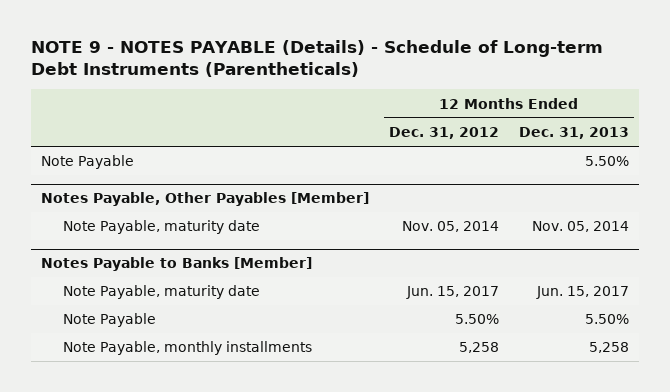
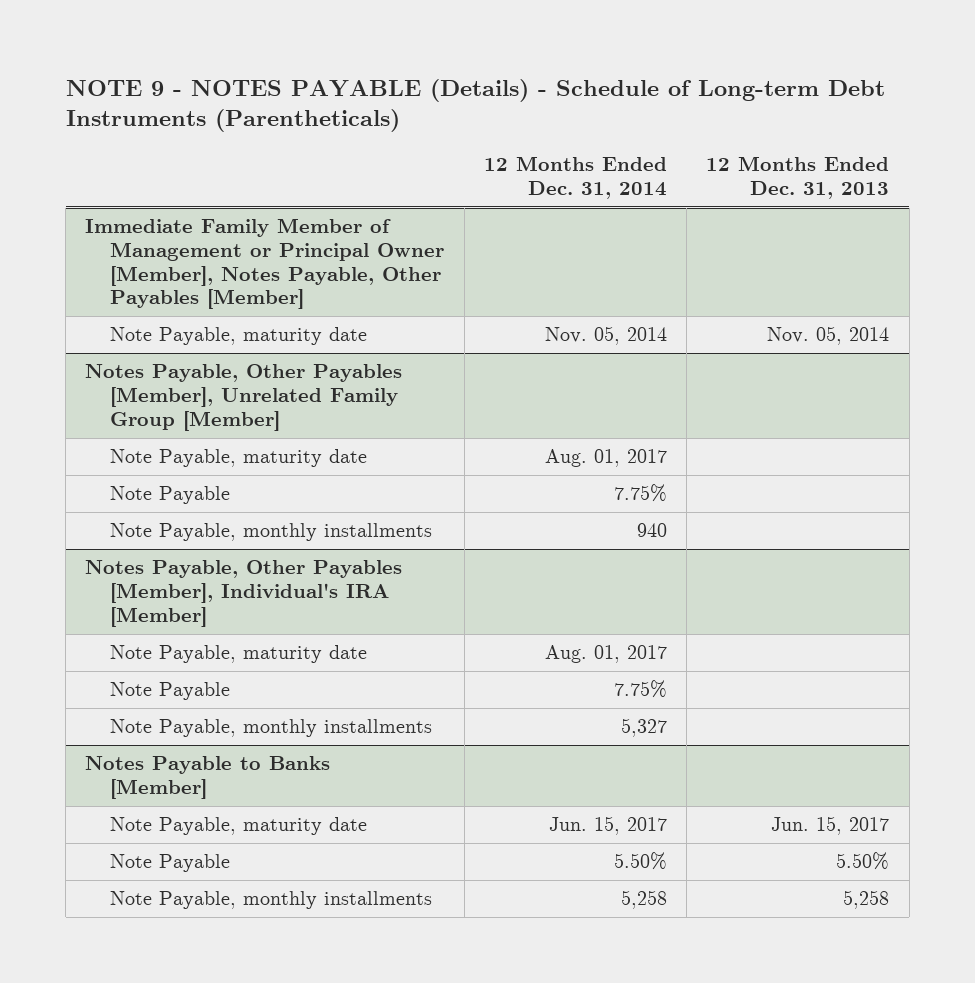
[388,127,499,140] Dec. 31, 2012 -> none
none -> [483,156,667,200] 12 Months Ended Dec. 31, 2014
[40,155,134,170] Note Payable -> none
[40,192,369,207] Notes Payable, Other Payables [Member] -> [85,218,445,310] Immediate Family Member of Management or Principal Owner [Member], Notes Payable, Other Payables [Member]
none -> [85,364,403,431] Notes Payable, Other Payables [Member], Unrelated Family Group [Member]
none -> [110,449,368,468] Note Payable, maturity date
none -> [110,486,231,505] Note Payable
none -> [110,523,433,542] Note Payable, monthly installments
none -> [85,560,403,627] Notes Payable, Other Payables [Member], Individual's IRA [Member]
none -> [110,645,368,664] Note Payable, maturity date
none -> [110,682,231,701] Note Payable
none -> [110,719,433,738] Note Payable, monthly installments

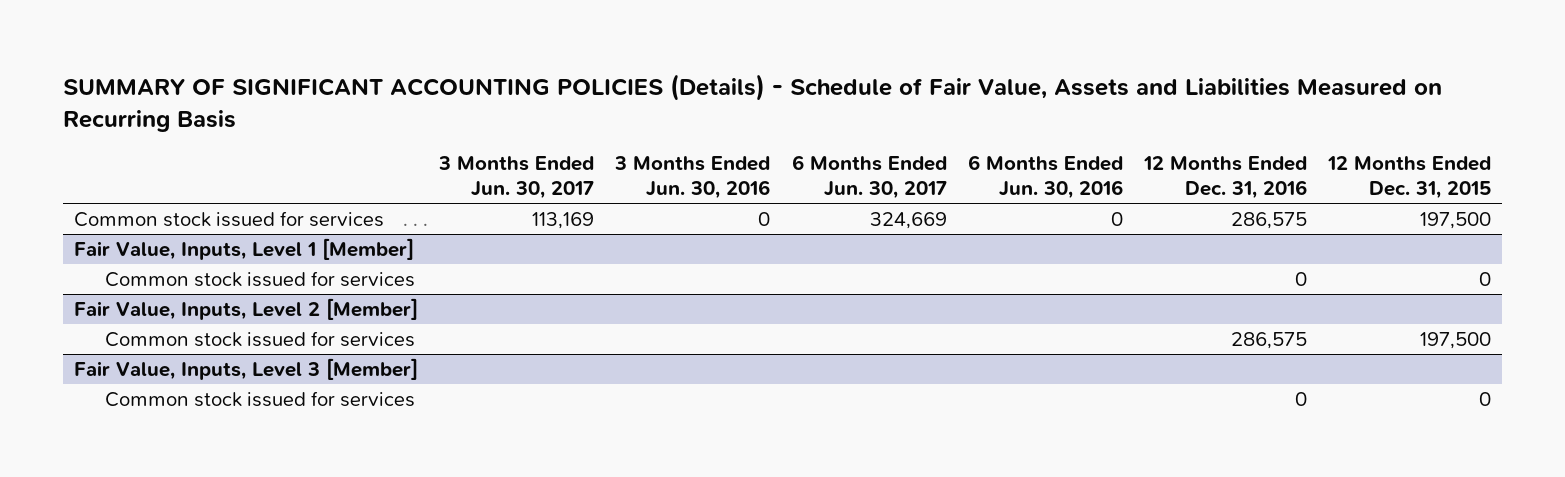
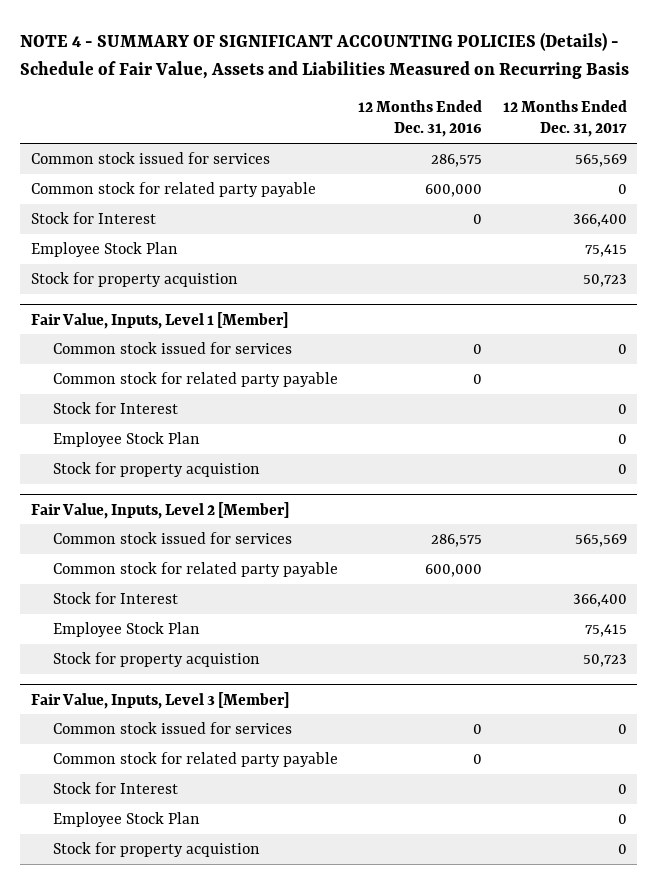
[62,74,1442,133] SUMMARY OF SIGNIFICANT ACCOUNTING POLICIES (Details) - Schedule of Fair Value, Assets and Liabilities Measured on Recurring Basis -> [20,32,630,79] NOTE 4 - SUMMARY OF SIGNIFICANT ACCOUNTING POLICIES (Details) - Schedule of Fair Value, Assets and Liabilities Measured on Recurring Basis
[437,156,594,200] 3 Months Ended Jun. 30, 2017 -> none
[614,156,771,200] 3 Months Ended Jun. 30, 2016 -> none
[791,155,947,200] 6 Months Ended Jun. 30, 2017 -> none
[967,155,1123,200] 6 Months Ended Jun. 30, 2016 -> none
[1327,156,1492,200] 12 Months Ended Dec. 31, 2015 -> none
none -> [503,100,628,138] 12 Months Ended Dec. 31, 2017
none -> [30,181,316,197] Common stock for related party payable
none -> [30,211,156,224] Stock for Interest
none -> [30,241,178,257] Employee Stock Plan
none -> [30,271,238,287] Stock for property acquistion
none -> [52,371,338,387] Common stock for related party payable
none -> [52,401,178,414] Stock for Interest
none -> [52,431,200,447] Employee Stock Plan
none -> [52,461,260,477] Stock for property acquistion
none -> [52,561,338,577] Common stock for related party payable
none -> [52,591,178,604] Stock for Interest
none -> [52,621,200,637] Employee Stock Plan
none -> [52,651,260,667] Stock for property acquistion
none -> [52,751,338,767] Common stock for related party payable
none -> [52,781,178,794] Stock for Interest
none -> [52,811,200,827] Employee Stock Plan
none -> [52,841,260,857] Stock for property acquistion

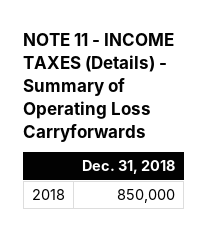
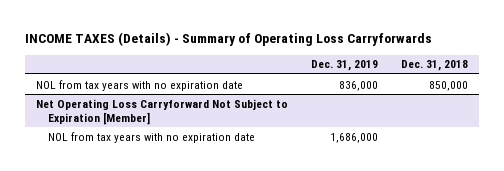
[23,33,175,142] NOTE 11 - INCOME TAXES (Details) - Summary of Operating Loss Carryforwards -> [25,32,433,47] INCOME TAXES (Details) - Summary of Operating Loss Carryforwards
none -> [310,60,378,72] Dec. 31, 2019
[31,188,65,200] 2018 -> [36,79,244,91] NOL from tax years with no expiration date
none -> [36,98,289,125] Net Operating Loss Carryforward Not Subject to Expiration [Member]
none -> [48,131,256,143] NOL from tax years with no expiration date

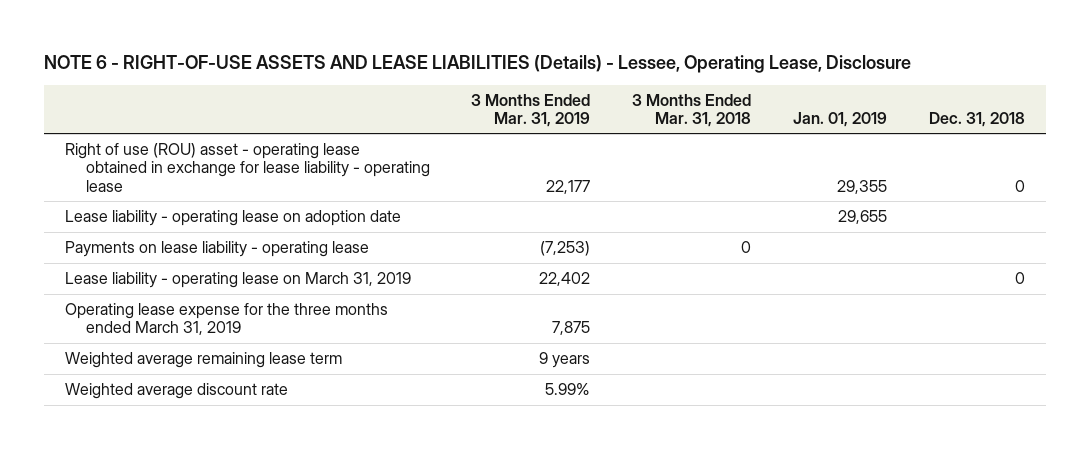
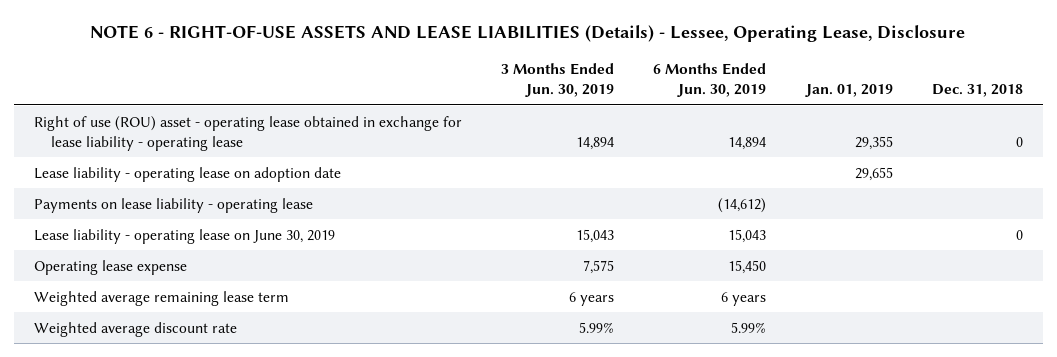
[471,93,591,127] 3 Months Ended Mar. 31, 2019 -> none
[632,93,752,127] 3 Months Ended Mar. 31, 2018 -> none
none -> [500,63,614,98] 3 Months Ended Jun. 30, 2019
none -> [653,63,767,98] 6 Months Ended Jun. 30, 2019
[65,272,412,289] Lease liability - operating lease on March 31, 2019 -> [33,228,335,244] Lease liability - operating lease on June 30, 2019
[65,303,389,336] Operating lease expense for the three months ended March 31, 2019 -> [33,259,187,275] Operating lease expense

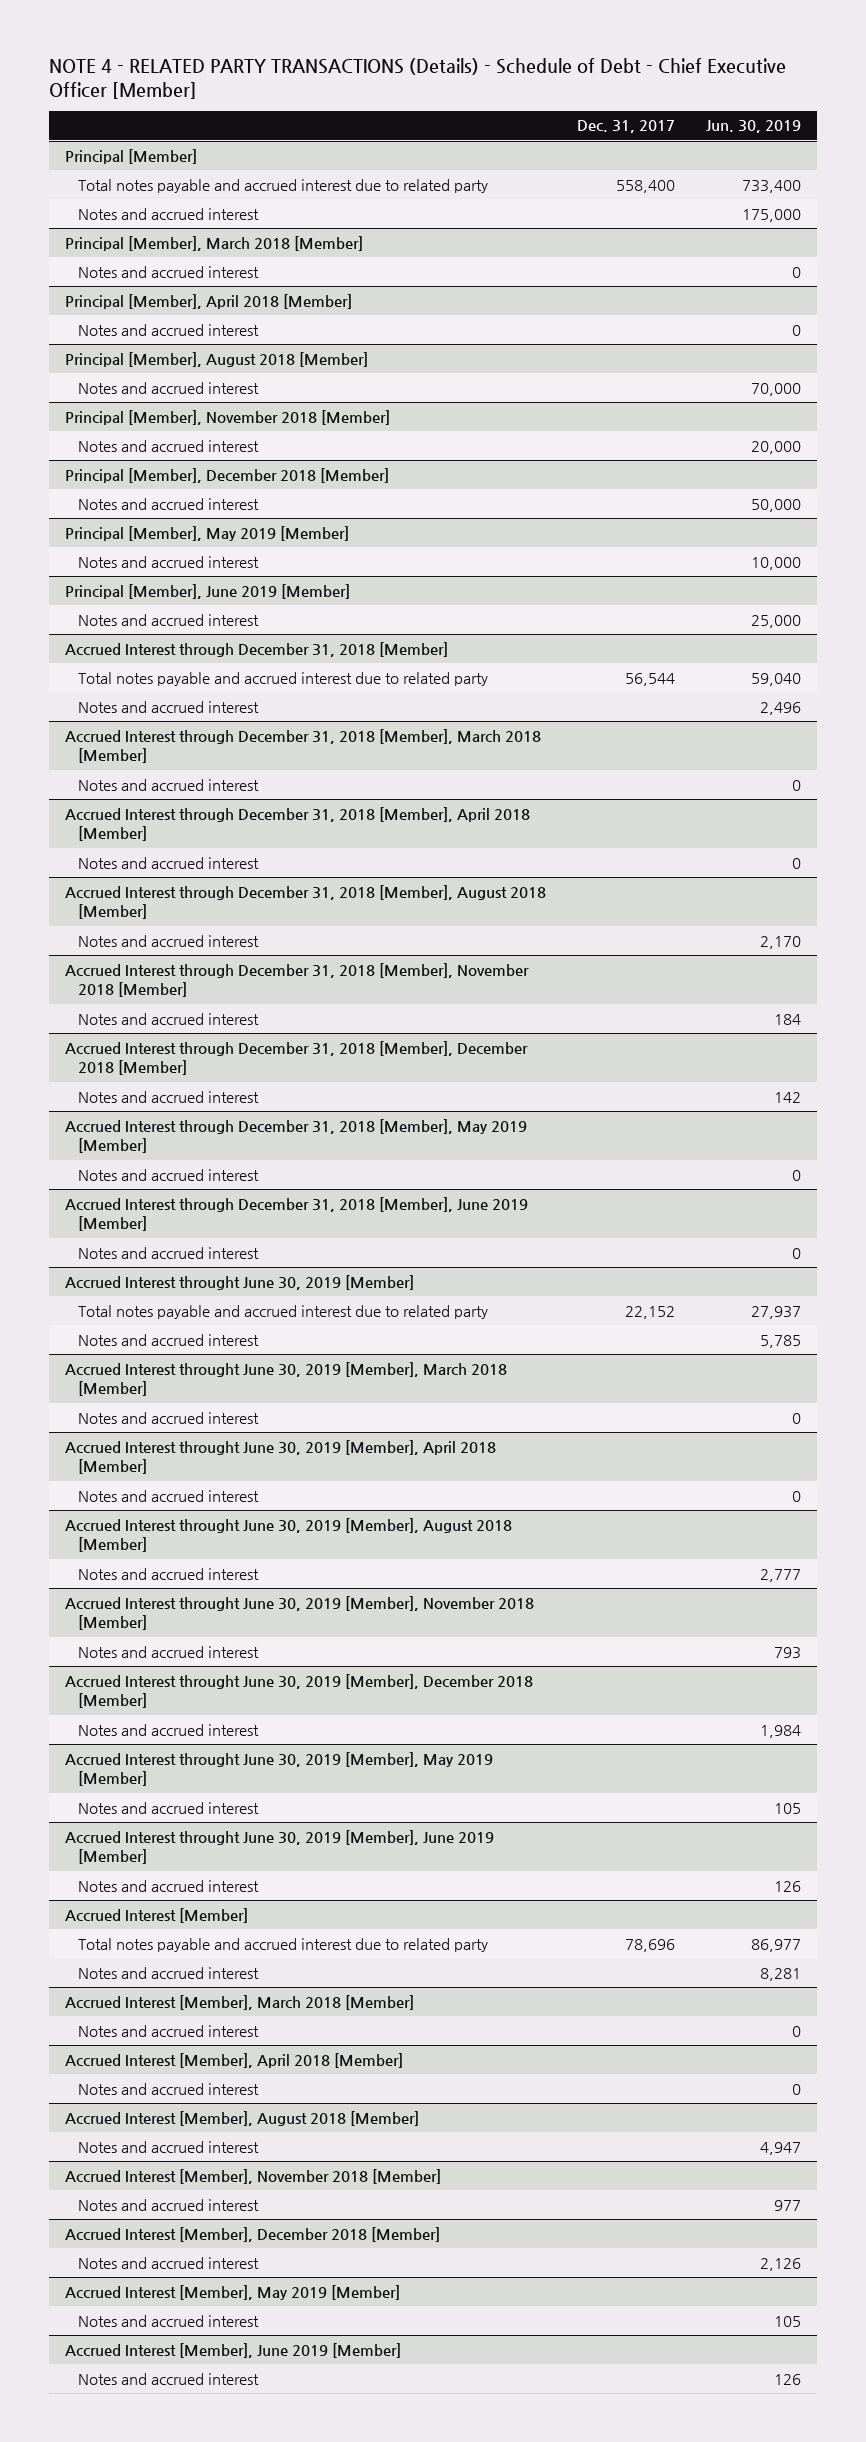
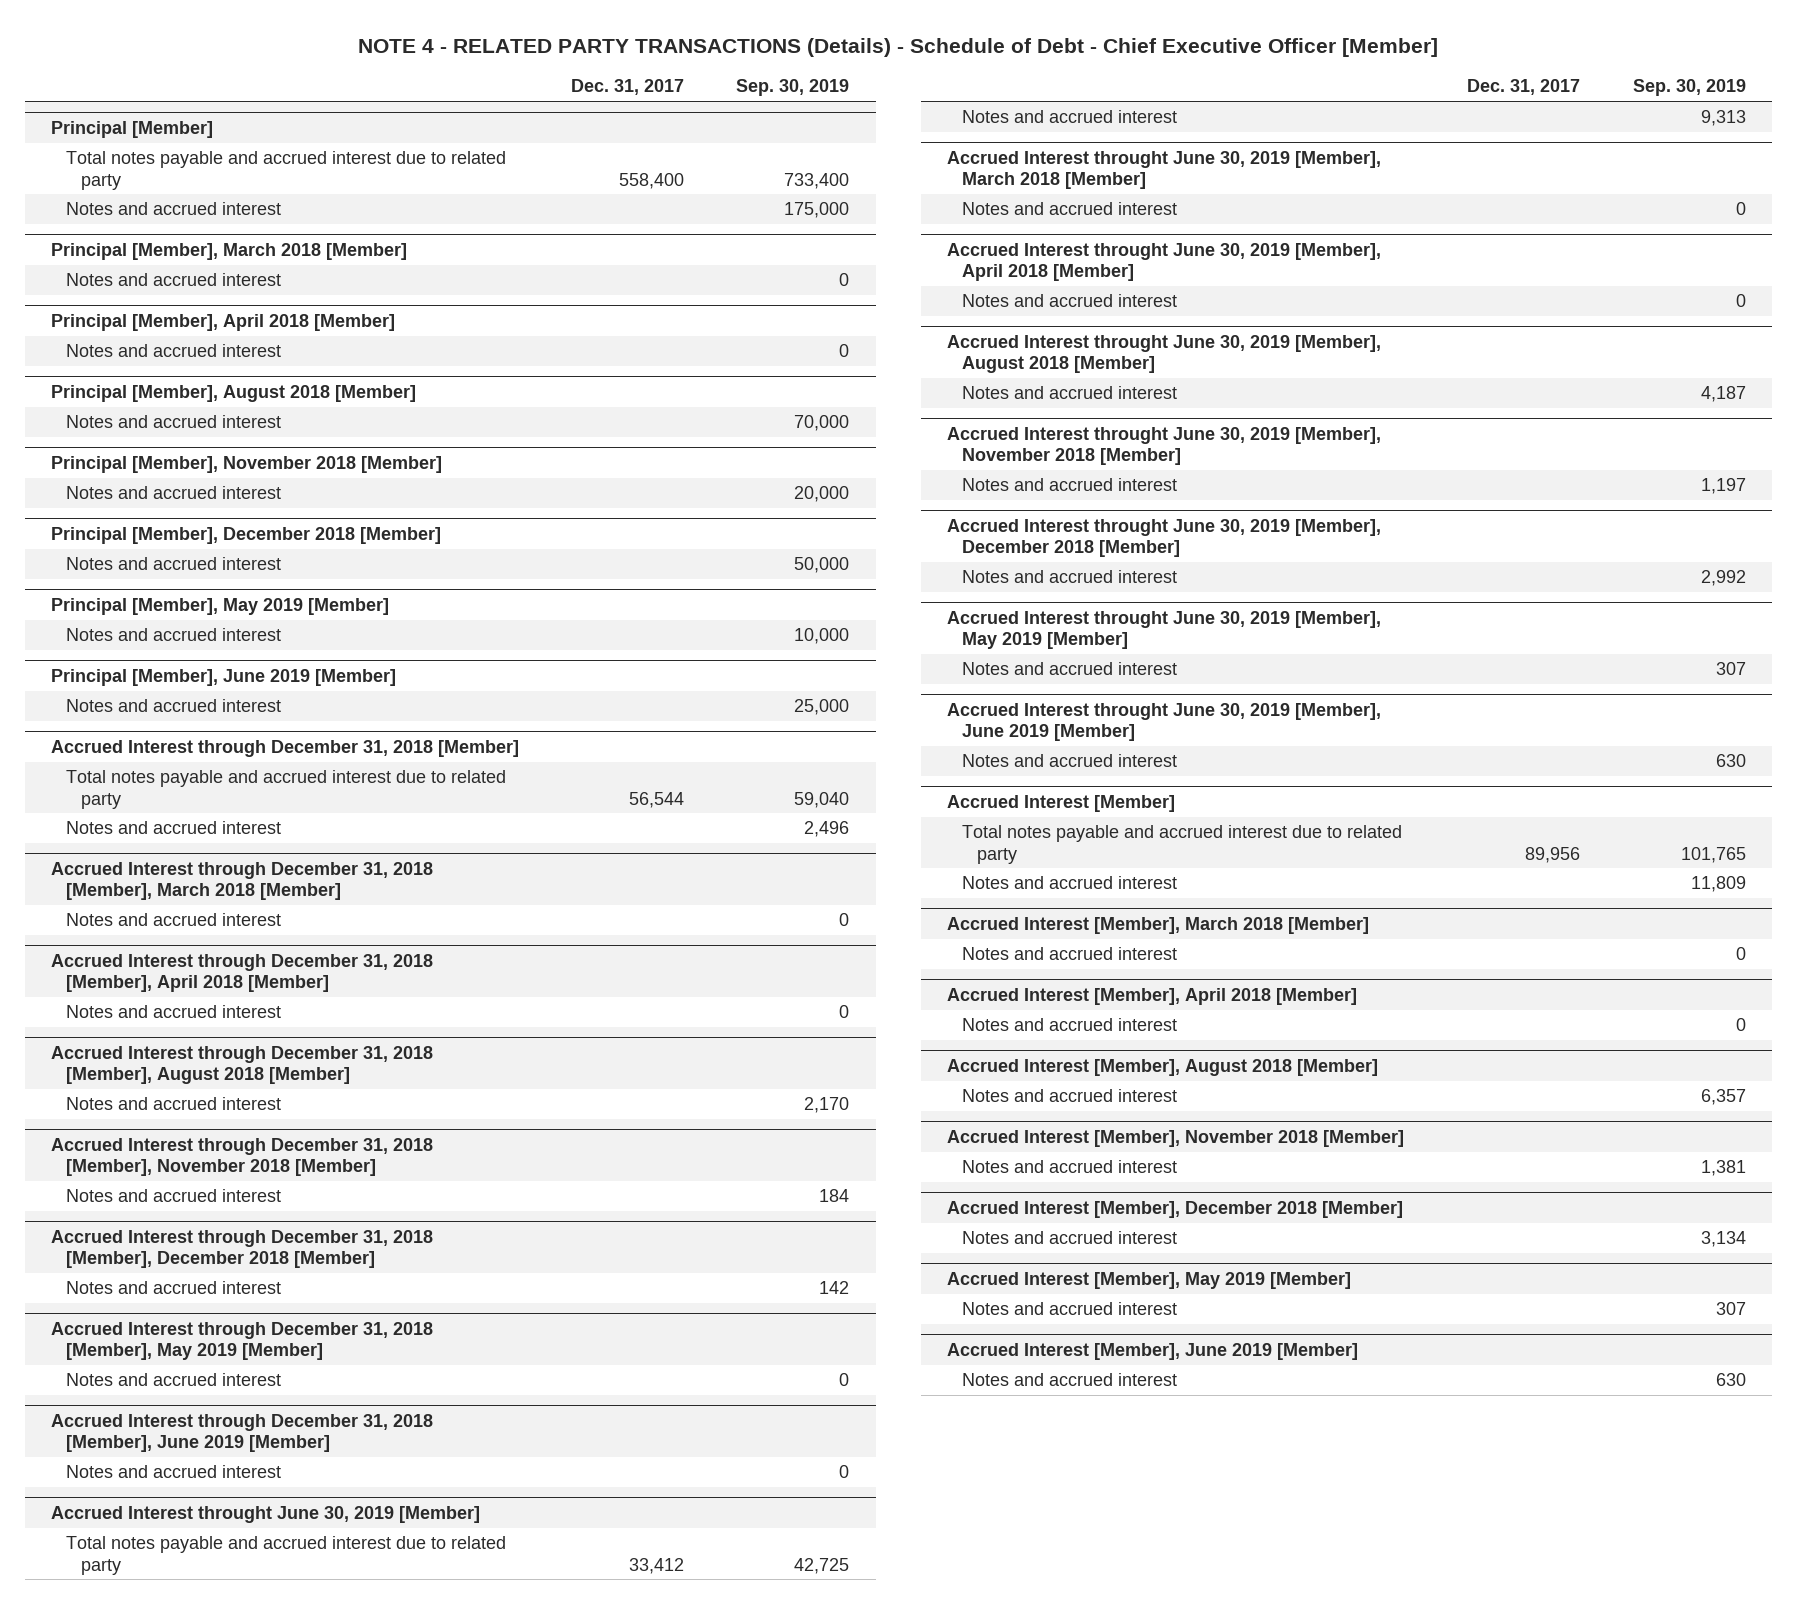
[706,120,802,134] Jun. 30, 2019 -> none
none -> [736,79,850,97] Sep. 30, 2019
[625,1305,676,1319] 22,152 -> [629,1557,685,1574] 33,412
[625,1938,676,1952] 78,696 -> [1525,846,1581,863] 89,956

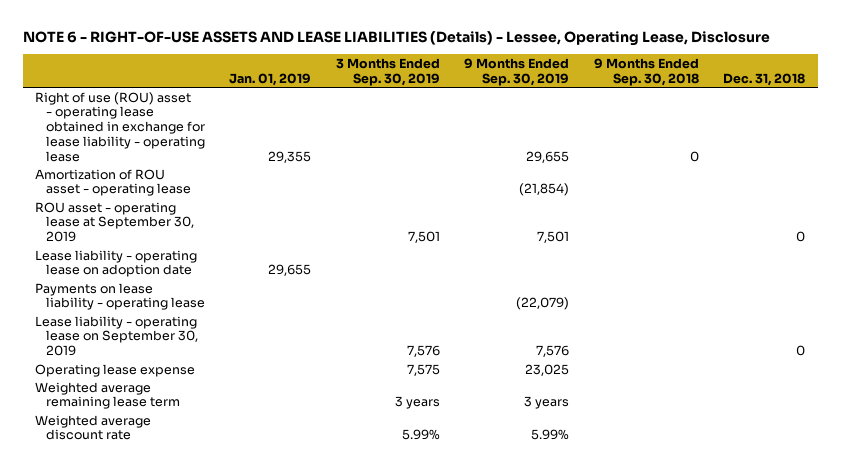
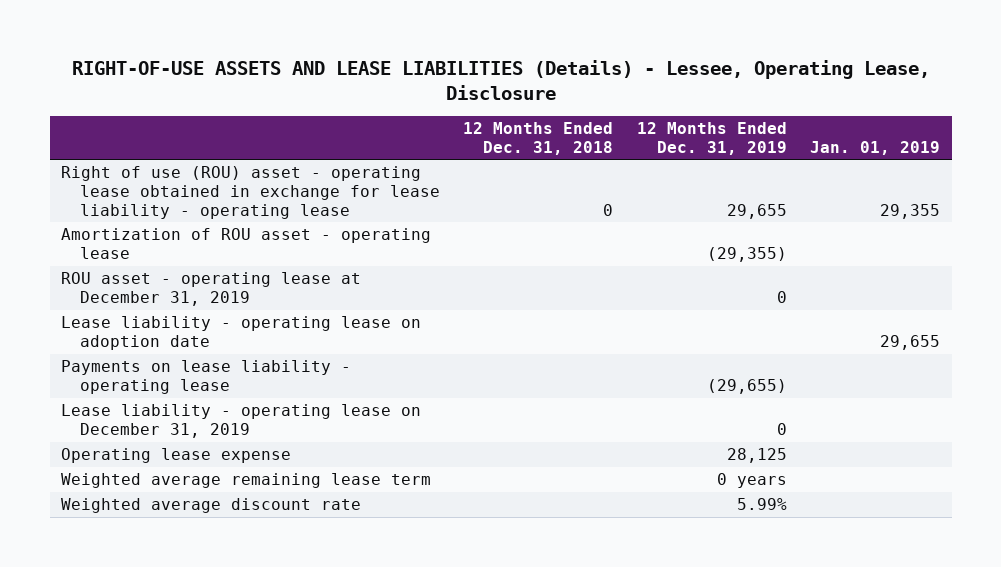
[22,30,770,46] NOTE 6 - RIGHT-OF-USE ASSETS AND LEASE LIABILITIES (Details) - Lessee, Operating Lease, Disclosure -> [71,59,930,100] RIGHT-OF-USE ASSETS AND LEASE LIABILITIES (Details) - Lessee, Operating Lease, Disclosure
[335,57,440,86] 3 Months Ended Sep. 30, 2019 -> none
[464,57,570,86] 9 Months Ended Sep. 30, 2019 -> none
[593,57,699,86] 9 Months Ended Sep. 30, 2018 -> none
[723,72,806,86] Dec. 31, 2018 -> none
none -> [463,121,614,155] 12 Months Ended Dec. 31, 2018
none -> [636,121,787,155] 12 Months Ended Dec. 31, 2019
[35,201,194,243] ROU asset - operating lease at September 30, 2019 -> [61,272,362,306] ROU asset - operating lease at December 31, 2019
[35,315,198,357] Lease liability - operating lease on September 30, 2019 -> [61,404,422,438] Lease liability - operating lease on December 31, 2019

